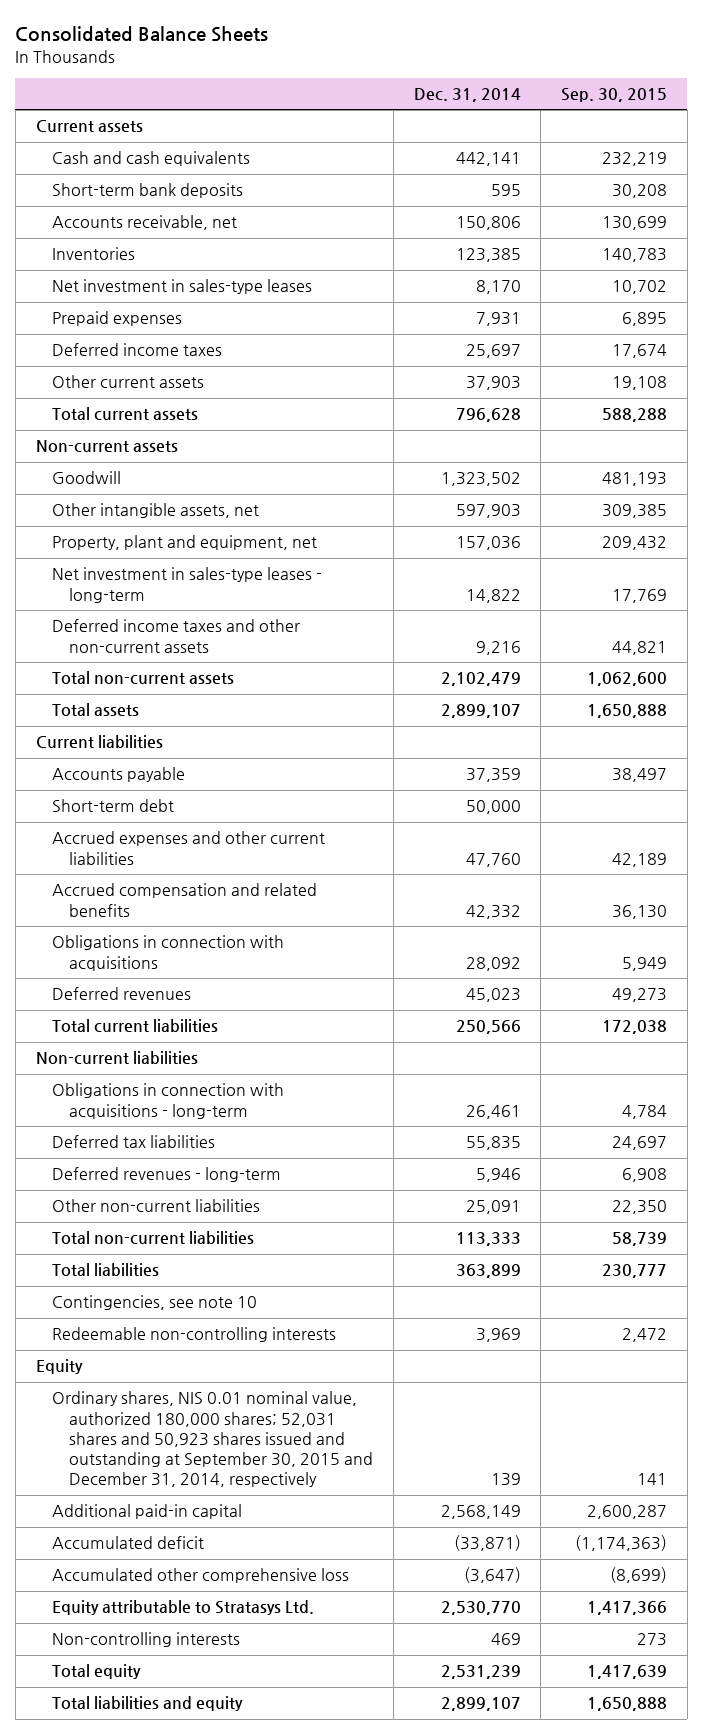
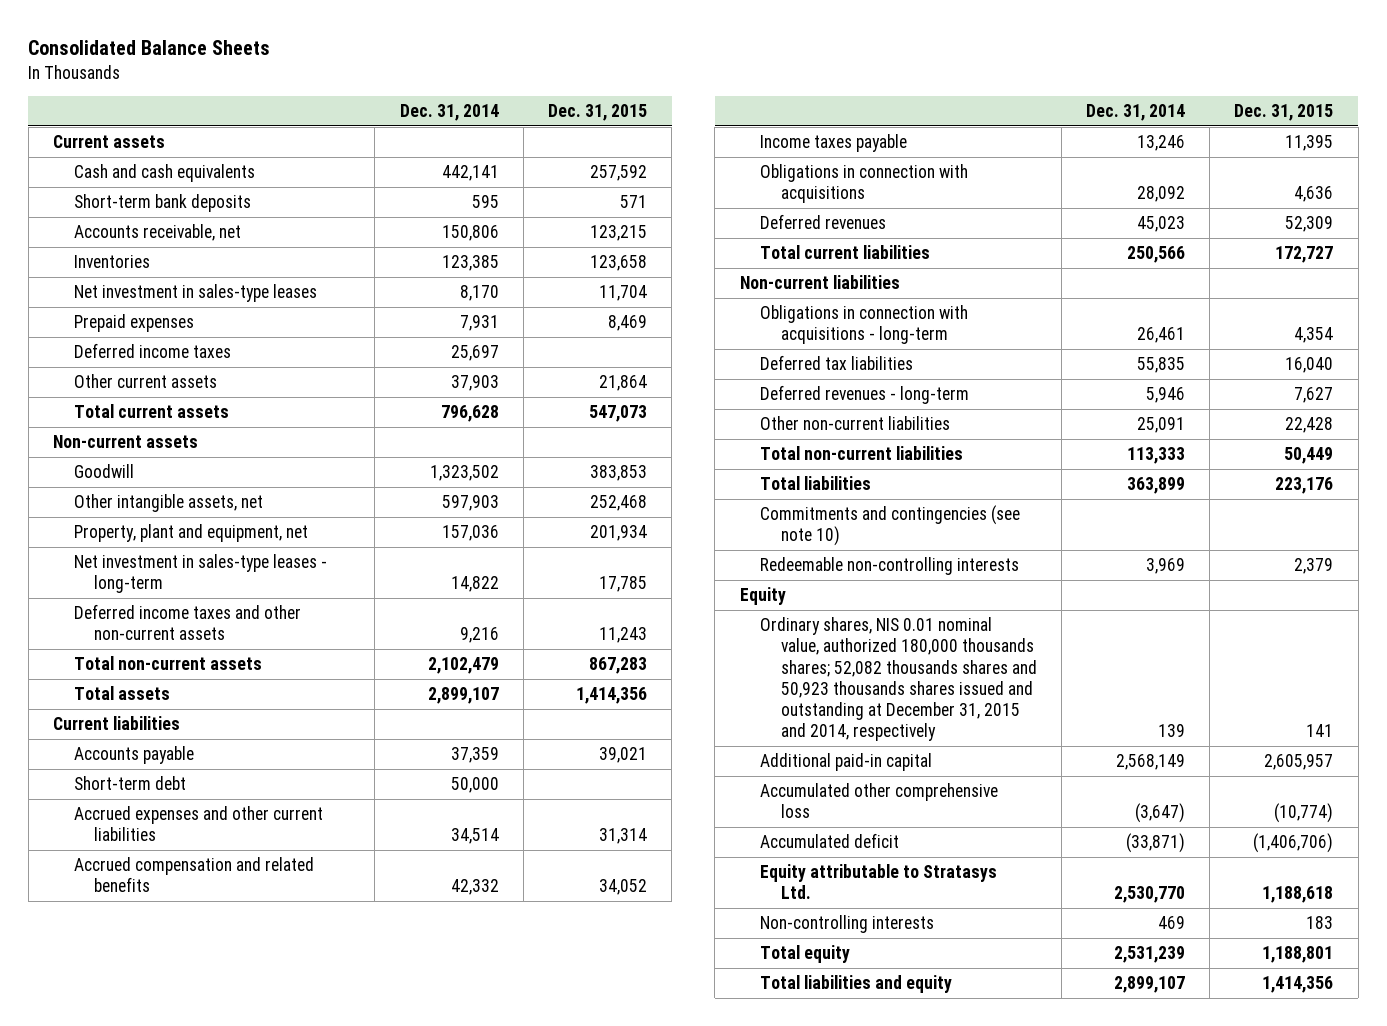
[561,88,668,103] Sep. 30, 2015 -> none
none -> [548,103,648,121] Dec. 31, 2015
[465,852,521,867] 47,760 -> [450,828,499,845] 34,514
none -> [760,134,908,153] Income taxes payable
[52,1295,258,1311] Contingencies, see note 10 -> [760,505,1021,547] Commitments and contingencies (see note 10)
[52,1391,374,1488] Ordinary shares, NIS 0.01 nominal value, authorized 180,000 shares; 52,031 shares and 50,923 shares issued and outstanding at September 30, 2015 and December 31, 2014, respectively -> [760,617,1037,742] Ordinary shares, NIS 0.01 nominal value, authorized 180,000 thousands shares; 52,082 thousands shares and 50,923 thousands shares issued and outstanding at December 31, 2015 and 2014, respectively
[52,1536,205,1550] Accumulated deficit -> [760,833,900,849] Accumulated deficit

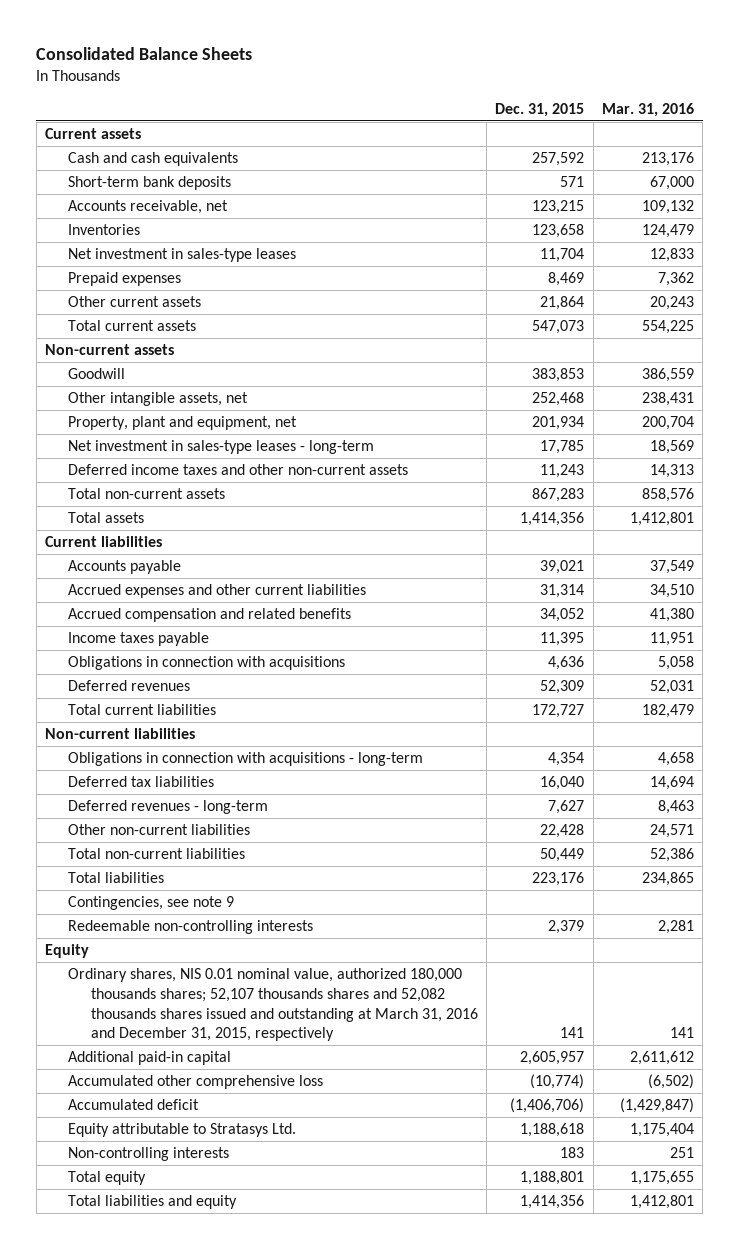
[399,103,499,121] Dec. 31, 2014 -> none
none -> [602,102,695,117] Mar. 31, 2016
[73,343,231,359] Deferred income taxes -> none
[73,776,186,791] Short-term debt -> none
[760,505,1021,547] Commitments and contingencies (see note 10) -> [67,895,234,910] Contingencies, see note 9
[760,617,1037,742] Ordinary shares, NIS 0.01 nominal value, authorized 180,000 thousands shares; 52,082 thousands shares and 50,923 thousands shares issued and outstanding at December 31, 2015 and 2014, respectively -> [67,967,478,1042] Ordinary shares, NIS 0.01 nominal value, authorized 180,000 thousands shares; 52,107 thousands shares and 52,082 thousands shares issued and outstanding at March 31, 2016 and December 31, 2015, respectively

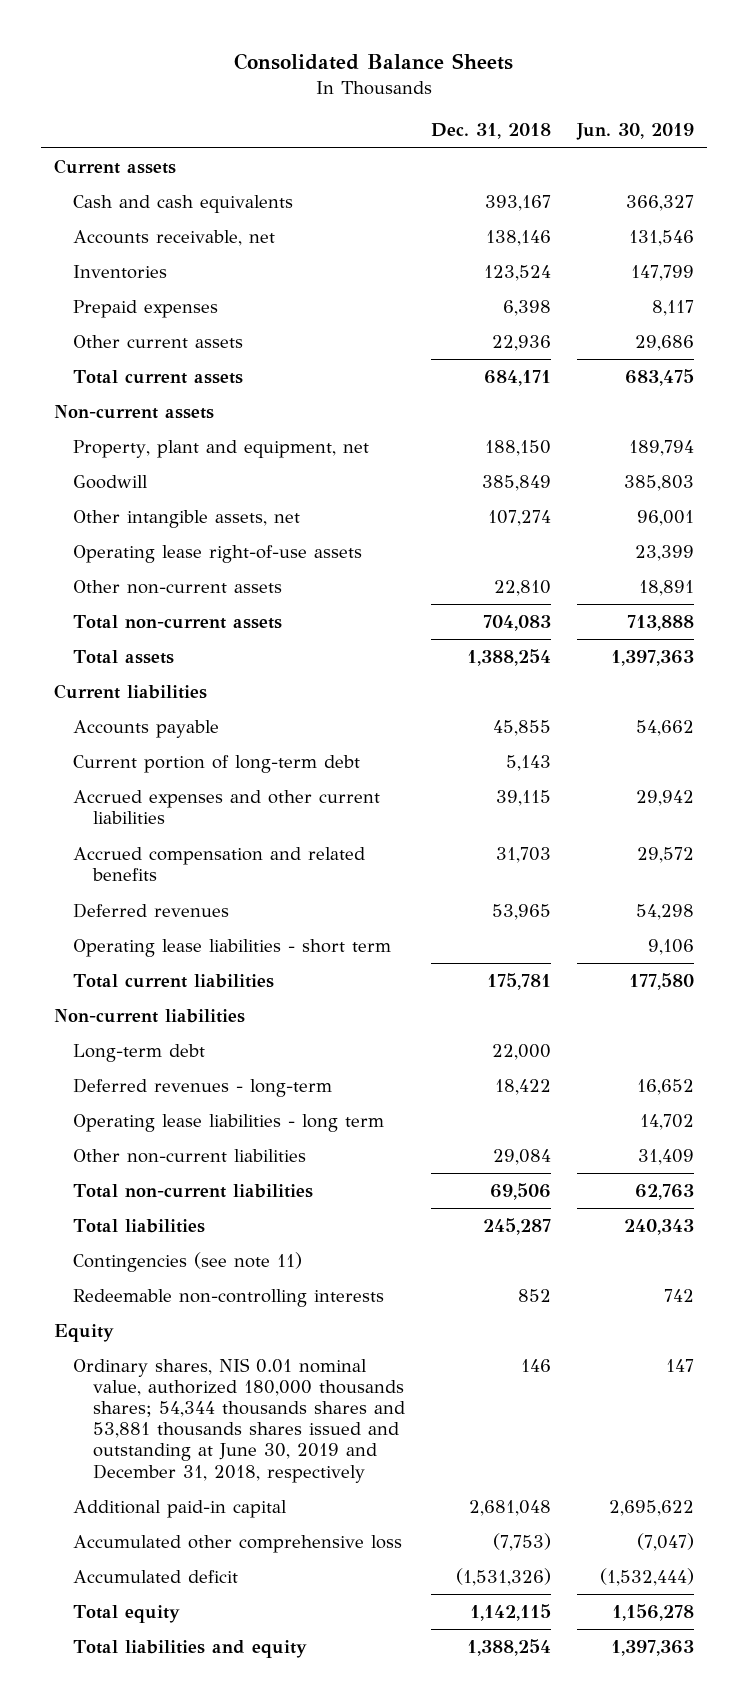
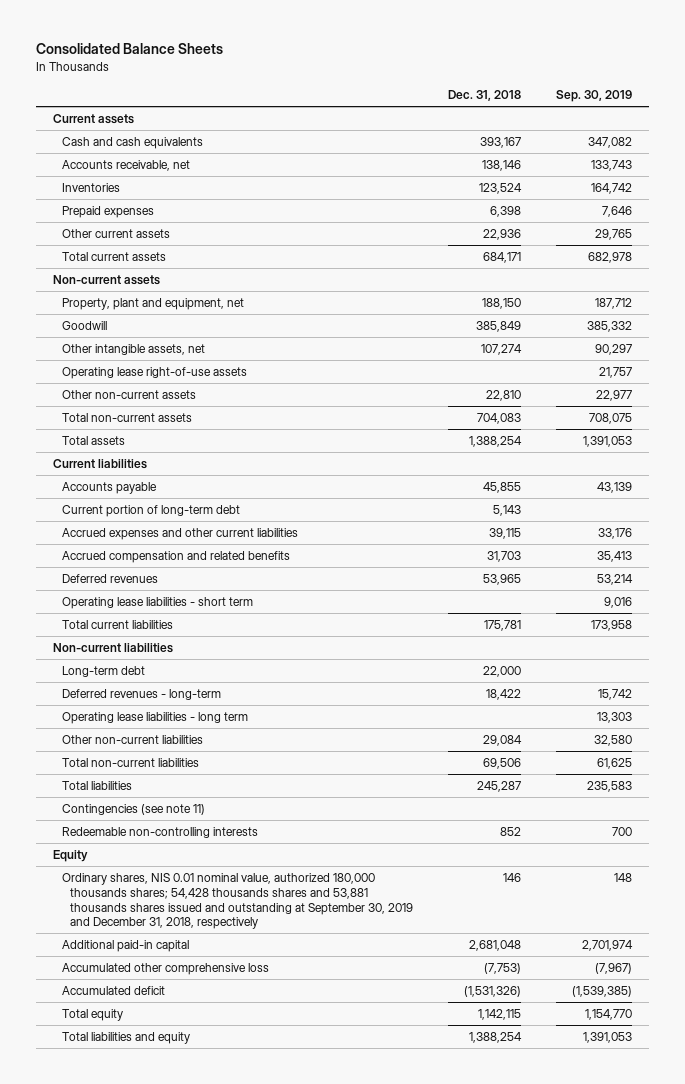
[575,123,694,141] Jun. 30, 2019 -> none
none -> [555,89,632,102] Sep. 30, 2019
[73,1358,406,1483] Ordinary shares, NIS 0.01 nominal value, authorized 180,000 thousands shares; 54,344 thousands shares and 53,881 thousands shares issued and outstanding at June 30, 2019 and December 31, 2018, respectively -> [61,873,414,930] Ordinary shares, NIS 0.01 nominal value, authorized 180,000 thousands shares; 54,428 thousands shares and 53,881 thousands shares issued and outstanding at September 30, 2019 and December 31, 2018, respectively

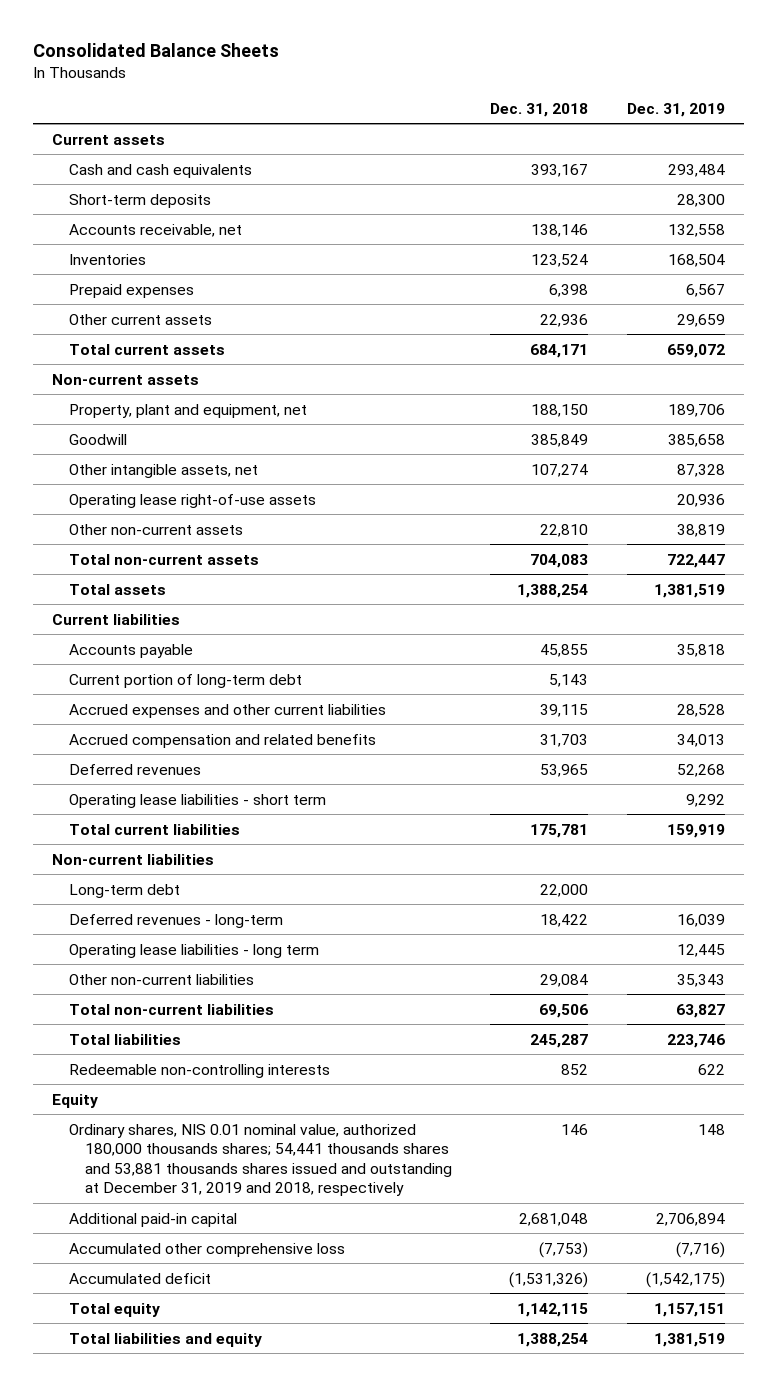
[555,89,632,102] Sep. 30, 2019 -> none
none -> [626,102,725,117] Dec. 31, 2019
none -> [68,193,211,208] Short-term deposits
[61,804,205,816] Contingencies (see note 11) -> none
[61,873,414,930] Ordinary shares, NIS 0.01 nominal value, authorized 180,000 thousands shares; 54,428 thousands shares and 53,881 thousands shares issued and outstanding at September 30, 2019 and December 31, 2018, respectively -> [68,1123,453,1197] Ordinary shares, NIS 0.01 nominal value, authorized 180,000 thousands shares; 54,441 thousands shares and 53,881 thousands shares issued and outstanding at December 31, 2019 and 2018, respectively

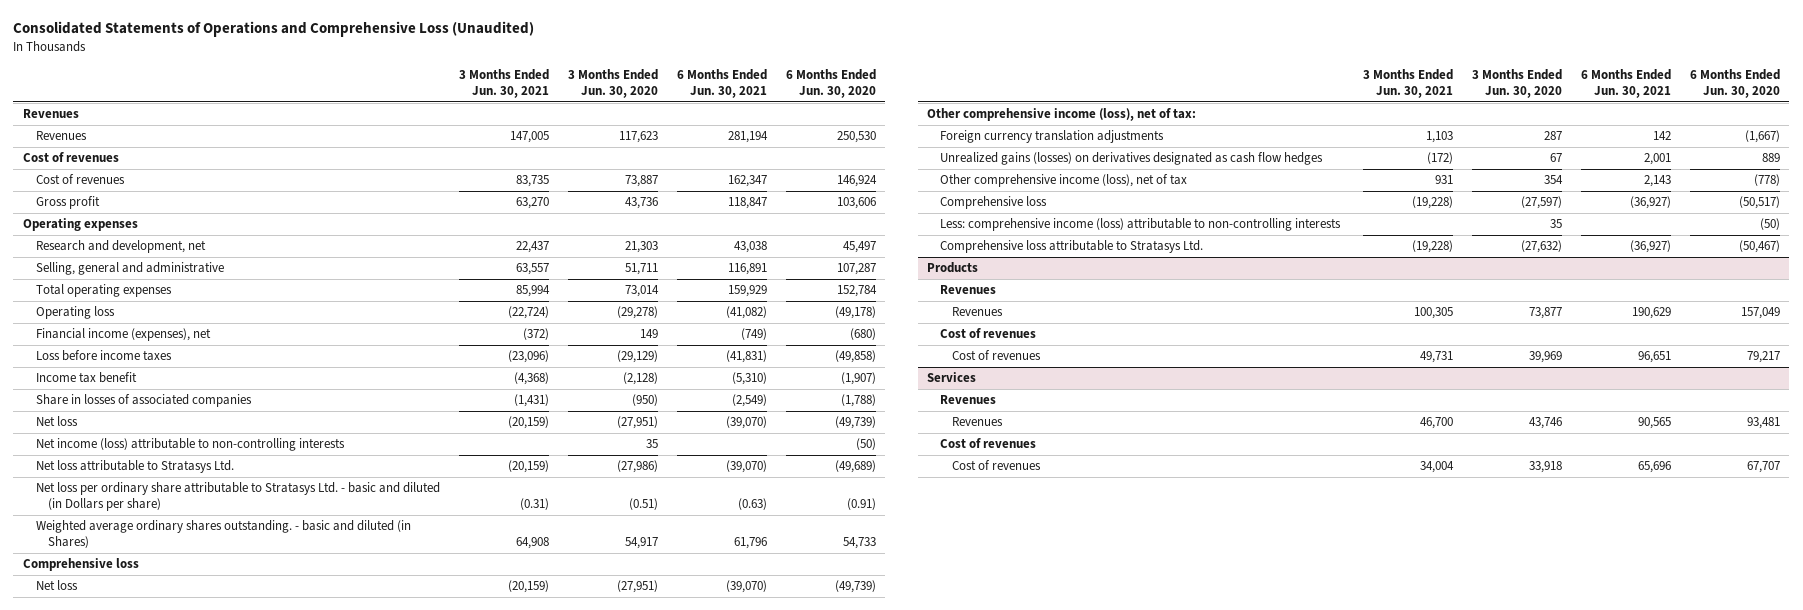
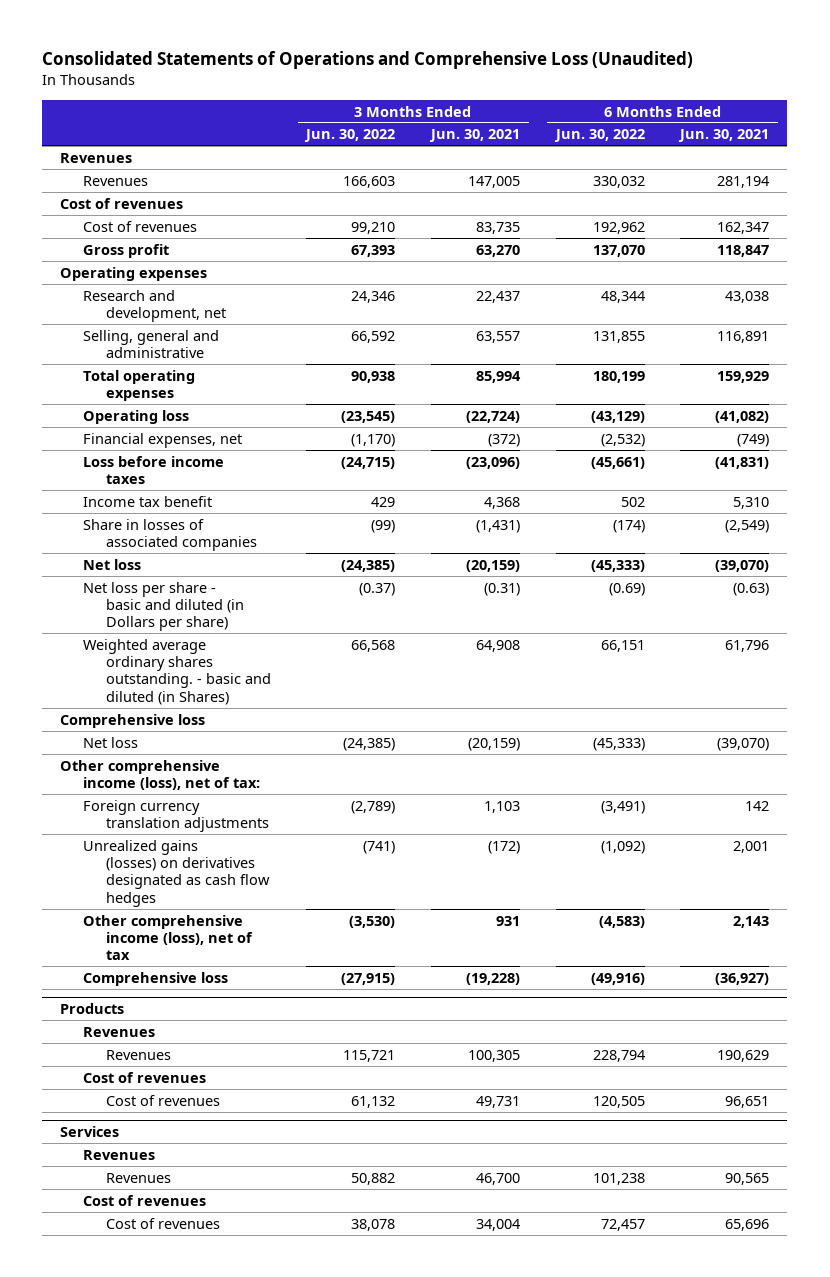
[567,68,658,99] 3 Months Ended Jun. 30, 2020 -> none
[785,68,876,99] 6 Months Ended Jun. 30, 2020 -> none
none -> [304,129,396,143] Jun. 30, 2022
none -> [553,129,645,143] Jun. 30, 2022
[35,328,211,342] Financial income (expenses), net -> [83,432,243,448] Financial expenses, net
[513,372,549,386] (4,368) -> [484,496,521,509] 4,368
[731,372,767,386] (5,310) -> [733,496,770,509] 5,310
[35,438,345,452] Net income (loss) attributable to non-controlling interests -> none
[35,460,234,474] Net loss attributable to Stratasys Ltd. -> none
[35,482,440,512] Net loss per ordinary share attributable to Stratasys Ltd. - basic and diluted (in Dollars per share) -> [83,581,244,632] Net loss per share - basic and diluted (in Dollars per share)
[939,218,1341,232] Less: comprehensive income (loss) attributable to non-controlling interests -> none
[939,240,1203,254] Comprehensive loss attributable to Stratasys Ltd. -> none

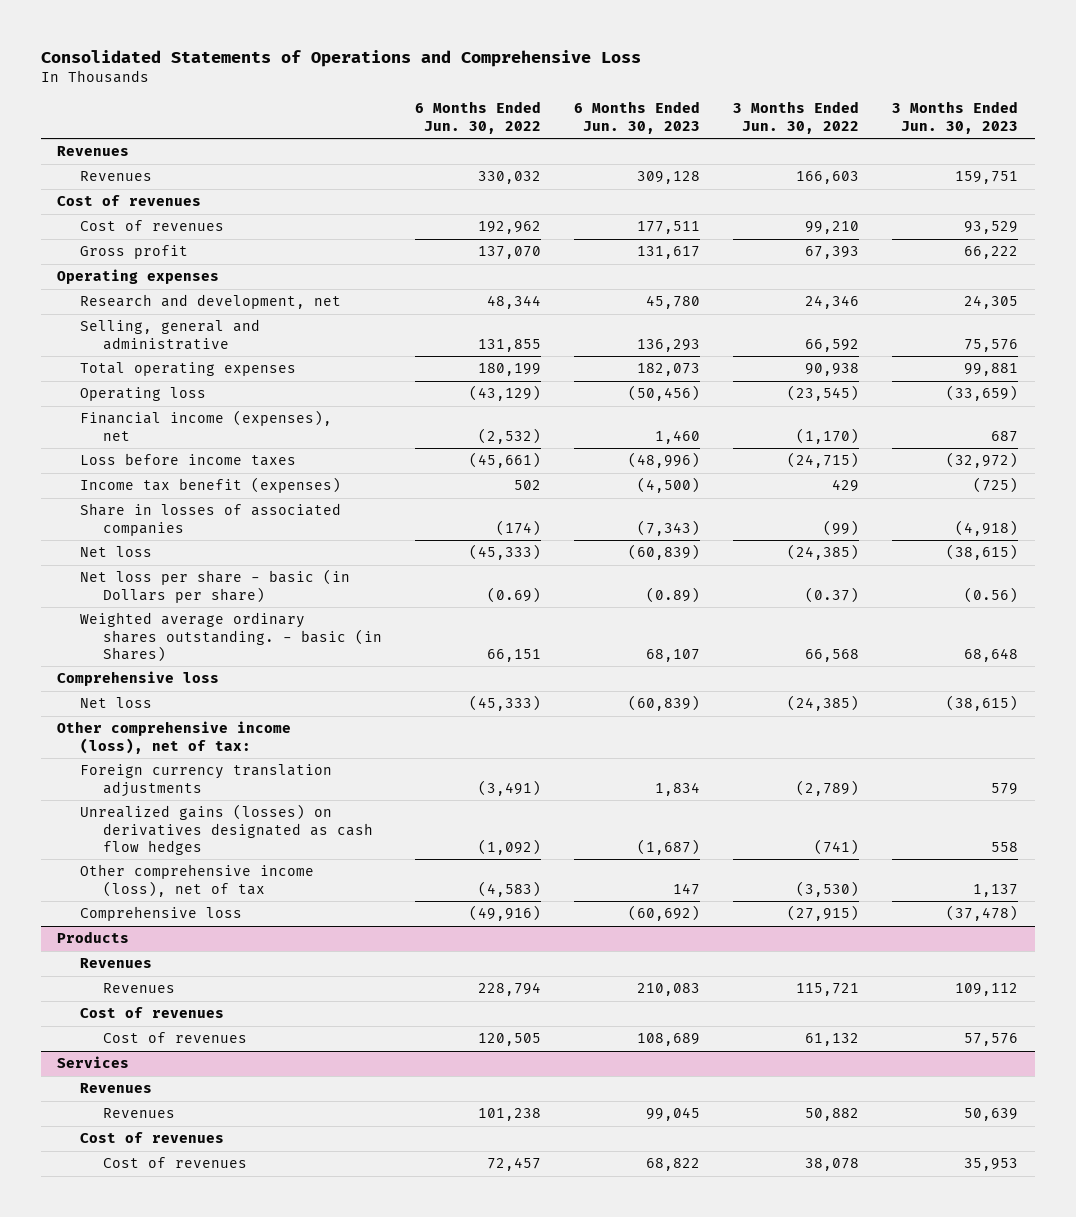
[42,51,694,70] Consolidated Statements of Operations and Comprehensive Loss (Unaudited) -> [40,49,641,67] Consolidated Statements of Operations and Comprehensive Loss
[429,129,521,143] Jun. 30, 2021 -> none
[678,129,770,143] Jun. 30, 2021 -> none
none -> [574,101,701,134] 6 Months Ended Jun. 30, 2023
none -> [892,101,1019,134] 3 Months Ended Jun. 30, 2023
[83,432,243,448] Financial expenses, net -> [80,410,333,441] Financial income (expenses), net
[83,495,213,507] Income tax benefit -> [80,477,342,494] Income tax benefit (expenses)
[83,581,244,632] Net loss per share - basic and diluted (in Dollars per share) -> [80,569,351,603] Net loss per share - basic (in Dollars per share)
[83,638,271,705] Weighted average ordinary shares outstanding. - basic and diluted (in Shares) -> [80,612,382,662] Weighted average ordinary shares outstanding. - basic (in Shares)

